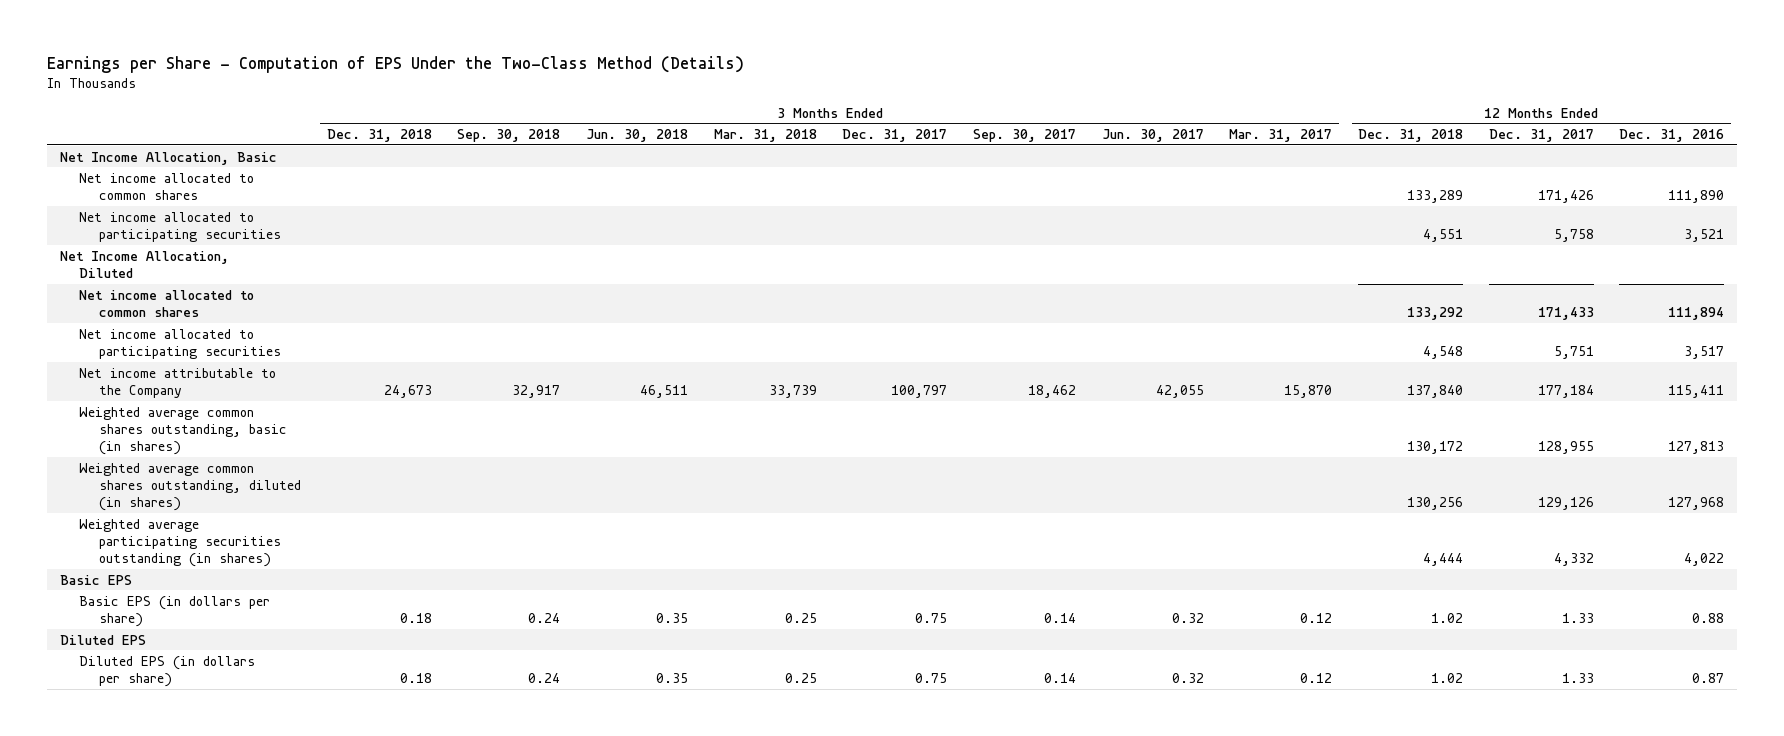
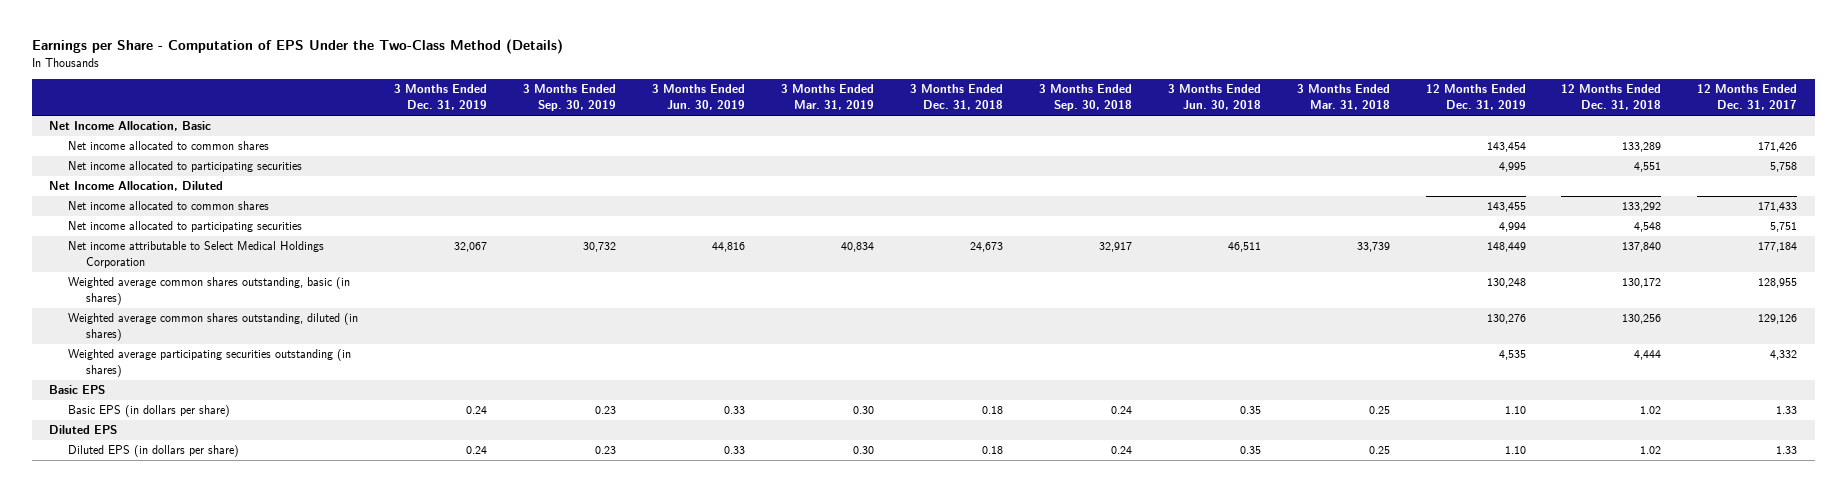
[842,128,948,142] Dec. 31, 2017 -> none
[973,128,1077,142] Sep. 30, 2017 -> none
[1101,128,1204,142] Jun. 30, 2017 -> none
[1229,128,1333,142] Mar. 31, 2017 -> none
[1619,128,1725,142] Dec. 31, 2016 -> none
none -> [393,84,487,111] 3 Months Ended Dec. 31, 2019
none -> [522,84,616,112] 3 Months Ended Sep. 30, 2019
none -> [651,84,745,111] 3 Months Ended Jun. 30, 2019
none -> [780,84,874,111] 3 Months Ended Mar. 31, 2019
none -> [1425,84,1526,111] 12 Months Ended Dec. 31, 2019
[79,367,277,398] Net income attributable to the Company -> [67,241,324,269] Net income attributable to Select Medical Holdings Corporation

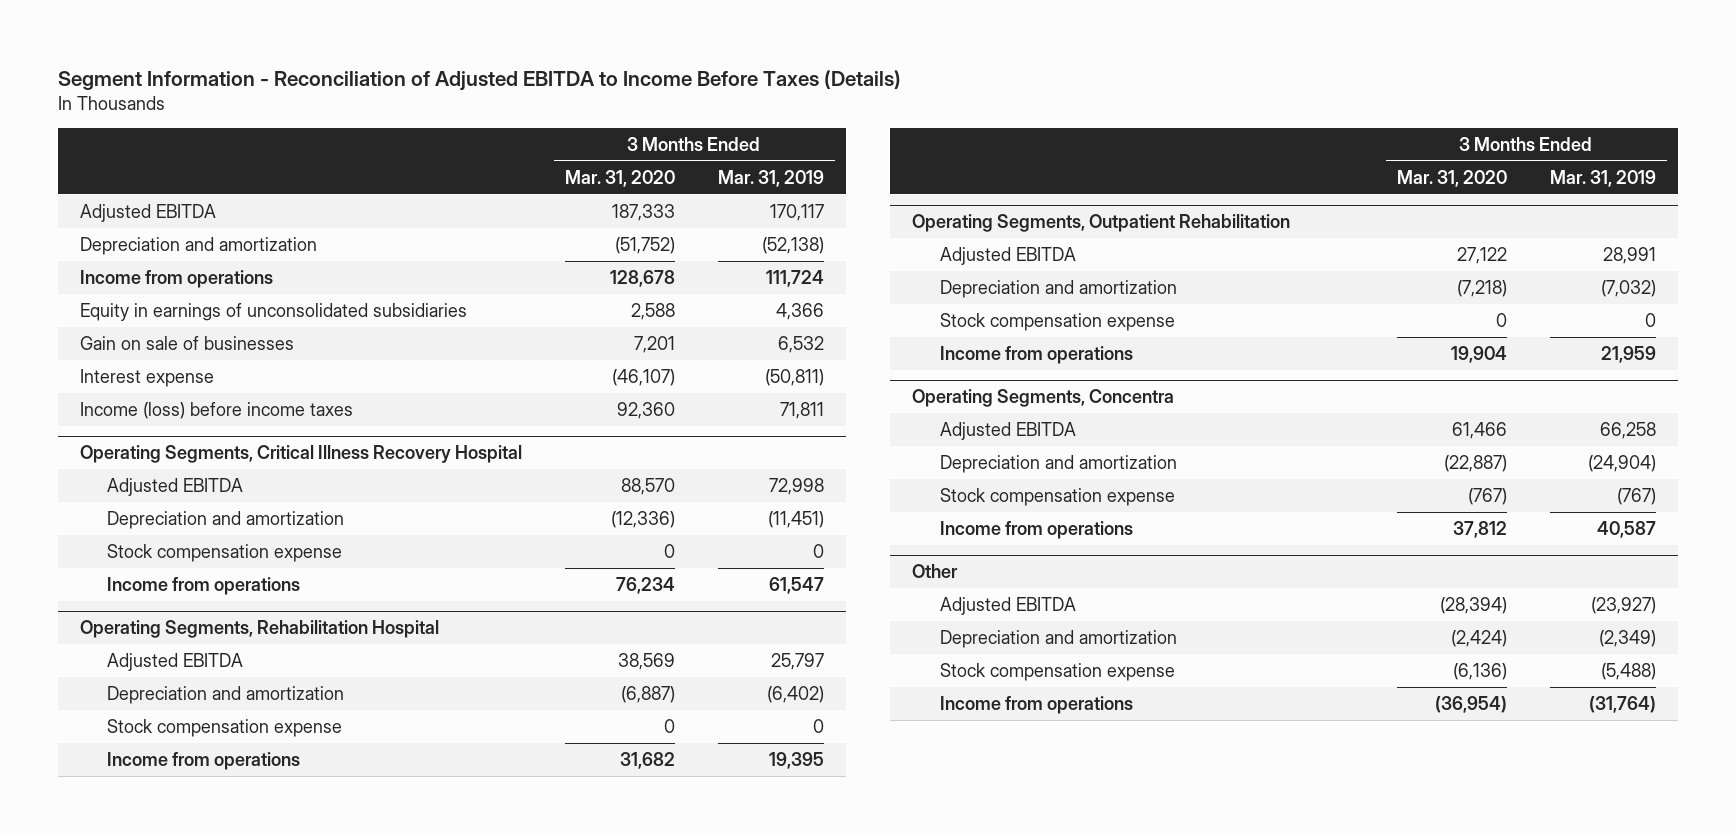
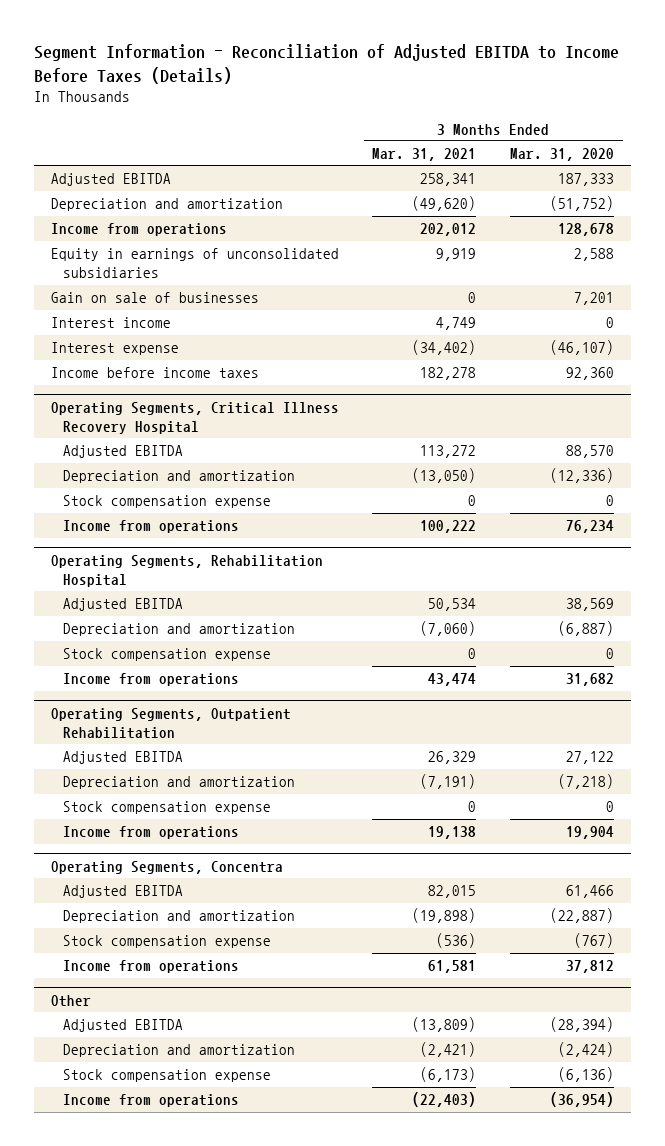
[717,169,824,187] Mar. 31, 2019 -> none
none -> [372,148,477,162] Mar. 31, 2021
none -> [50,317,171,329] Interest income
[79,401,353,419] Income (loss) before income taxes -> [50,367,259,379] Income before income taxes

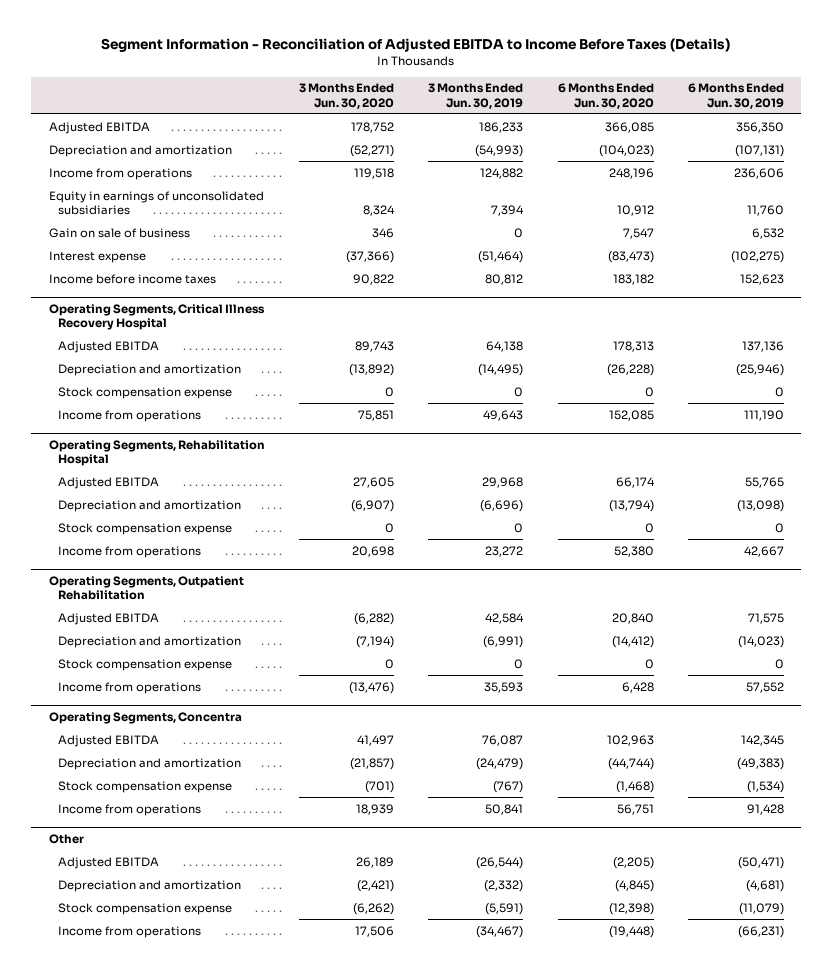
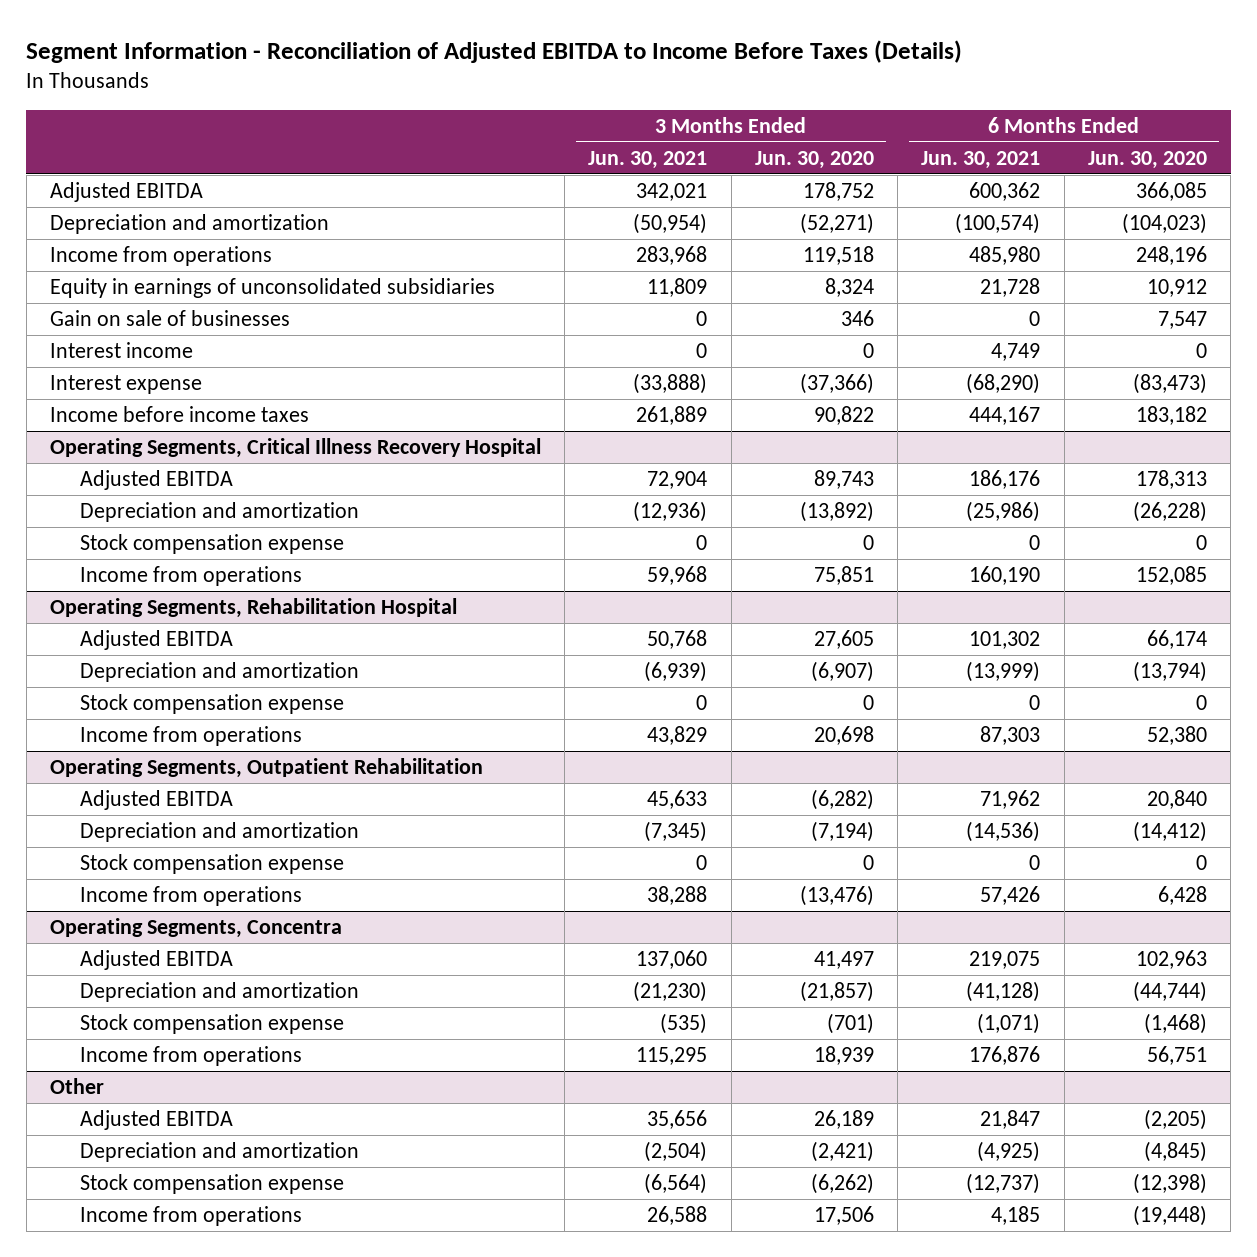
[428,83,524,109] 3 Months Ended Jun. 30, 2019 -> none
[688,83,785,109] 6 Months Ended Jun. 30, 2019 -> none
none -> [588,150,708,169] Jun. 30, 2021
none -> [921,150,1041,169] Jun. 30, 2021
[48,227,190,238] Gain on sale of business -> [49,309,290,326] Gain on sale of businesses
none -> [49,341,193,358] Interest income

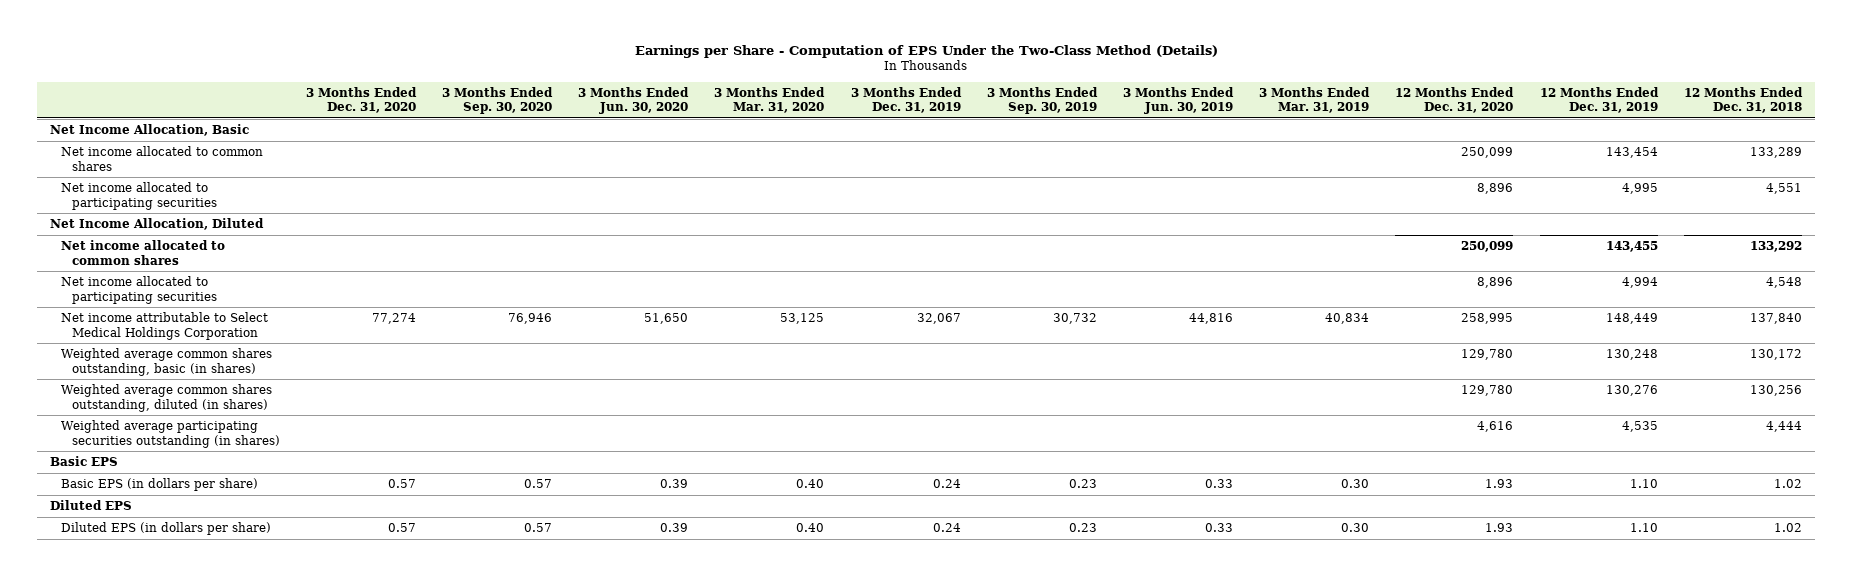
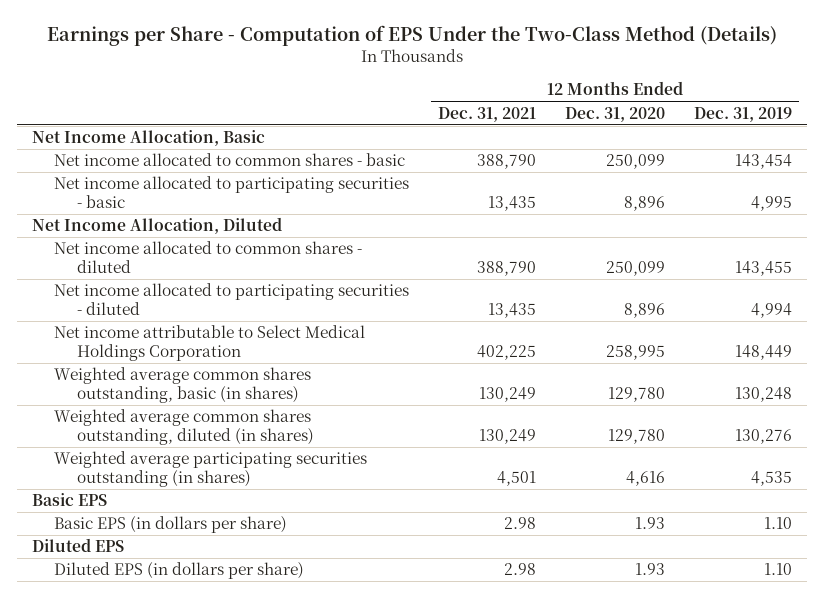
[305,86,417,114] 3 Months Ended Dec. 31, 2020 -> none
[442,86,554,115] 3 Months Ended Sep. 30, 2020 -> none
[578,86,690,115] 3 Months Ended Jun. 30, 2020 -> none
[714,86,826,114] 3 Months Ended Mar. 31, 2020 -> none
[850,86,962,114] 3 Months Ended Dec. 31, 2019 -> none
[986,86,1098,115] 3 Months Ended Sep. 30, 2019 -> none
[1122,86,1234,115] 3 Months Ended Jun. 30, 2019 -> none
[1259,86,1371,114] 3 Months Ended Mar. 31, 2019 -> none
[1683,86,1803,114] 12 Months Ended Dec. 31, 2018 -> none
none -> [438,106,537,122] Dec. 31, 2021
[60,146,263,171] Net income allocated to common shares -> [54,153,406,167] Net income allocated to common shares - basic
[60,182,217,210] Net income allocated to participating securities -> [54,176,410,209] Net income allocated to participating securities - basic
[60,240,225,265] Net income allocated to common shares -> [54,241,363,274] Net income allocated to common shares - diluted
[60,276,217,304] Net income allocated to participating securities -> [54,283,410,316] Net income allocated to participating securities - diluted

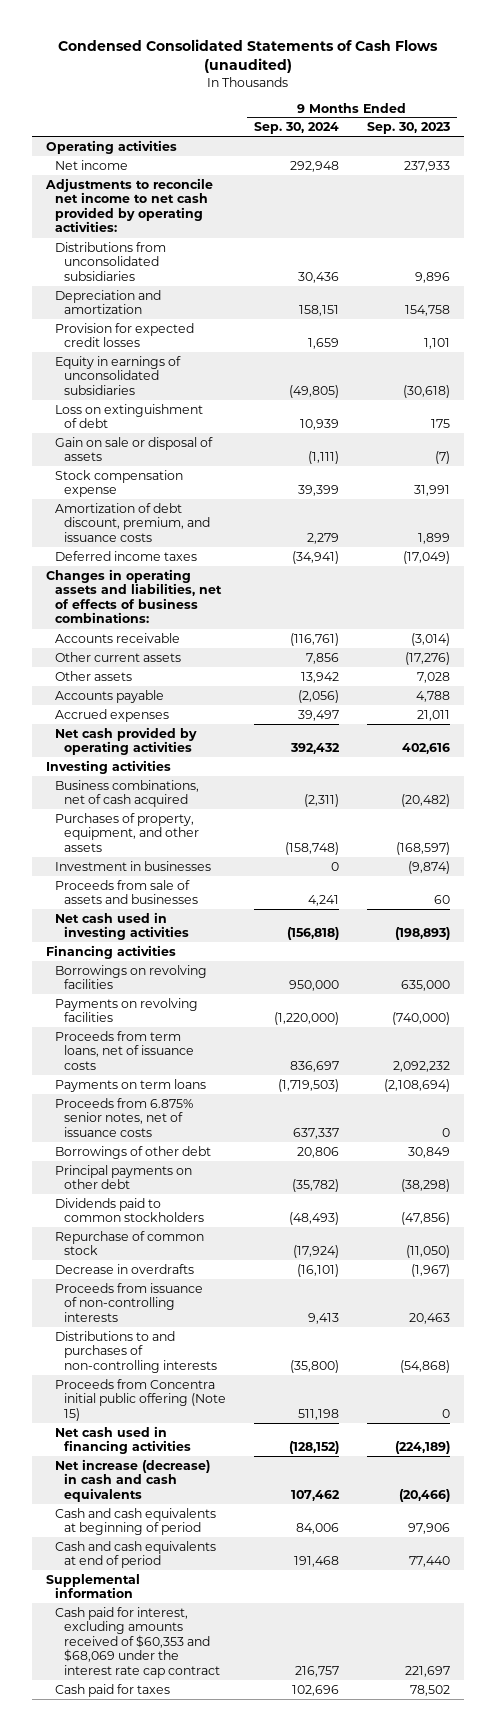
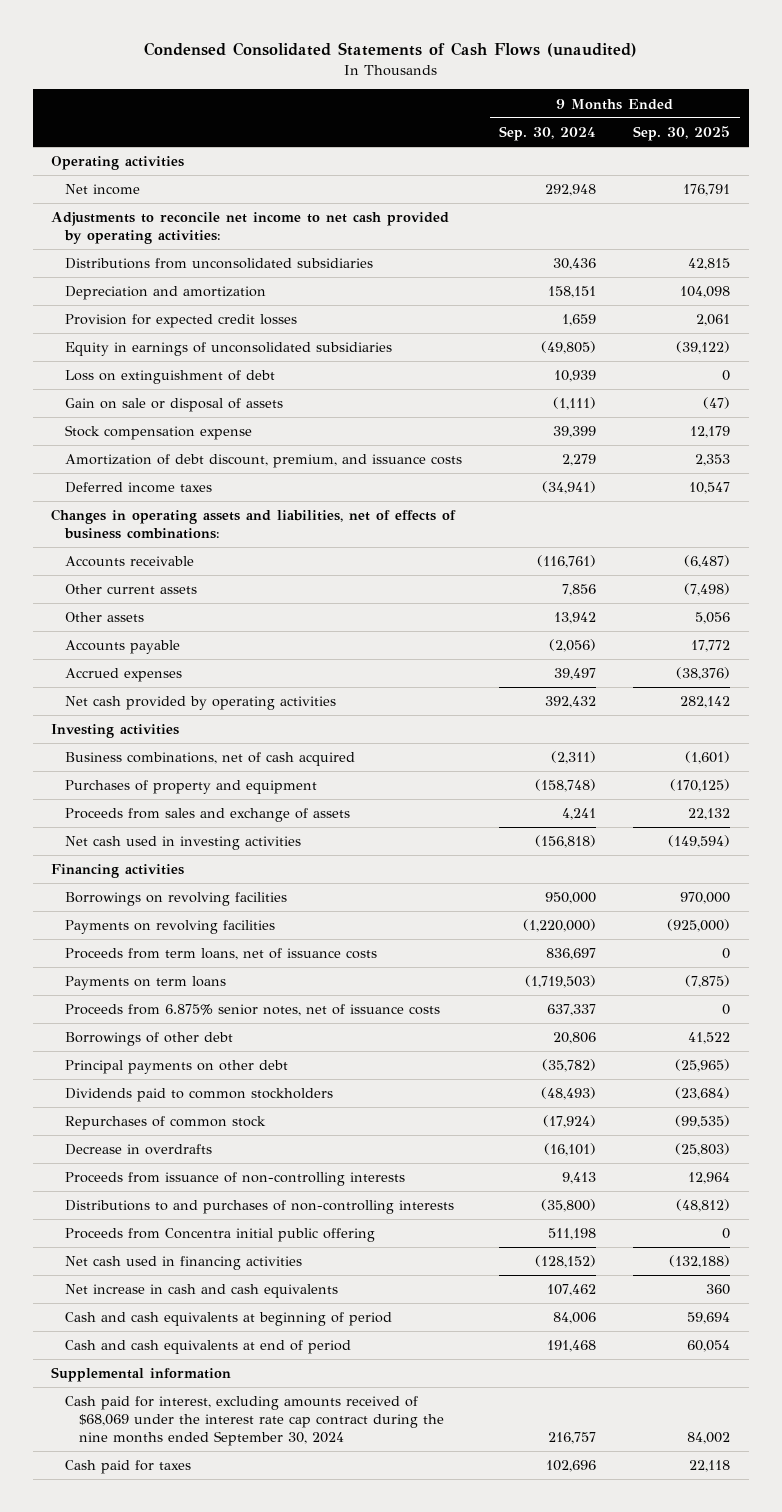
[367,122,451,135] Sep. 30, 2023 -> none
none -> [633,125,731,141] Sep. 30, 2025
[55,860,212,871] Investment in businesses -> none
[55,812,200,852] Purchases of property, equipment, and other assets -> [65,780,318,795] Purchases of property and equipment
[55,879,199,905] Proceeds from sale of assets and businesses -> [65,808,351,823] Proceeds from sales and exchange of assets
[55,1230,205,1256] Repurchase of common stock -> [65,1116,267,1131] Repurchases of common stock
[55,1378,227,1421] Proceeds from Concentra initial public offering (Note 15) -> [65,1228,376,1243] Proceeds from Concentra initial public offering
[55,1458,211,1502] Net increase (decrease) in cash and cash equivalents -> [65,1284,339,1299] Net increase in cash and cash equivalents
[55,1606,221,1679] Cash paid for interest, excluding amounts received of $60,353 and $68,069 under the interest rate cap contract -> [65,1396,444,1446] Cash paid for interest, excluding amounts received of $68,069 under the interest rate cap contract during the nine months ended September 30, 2024

